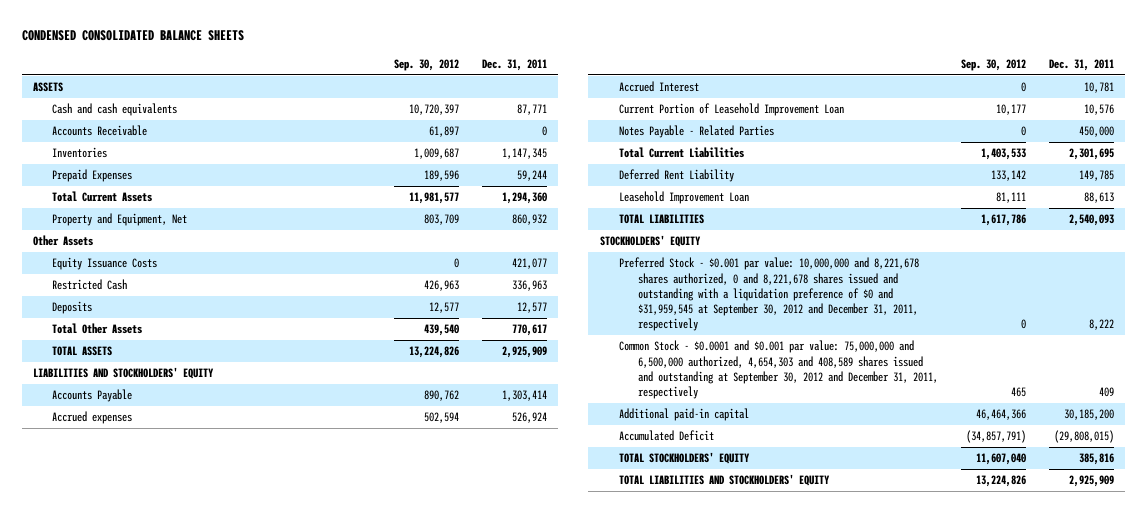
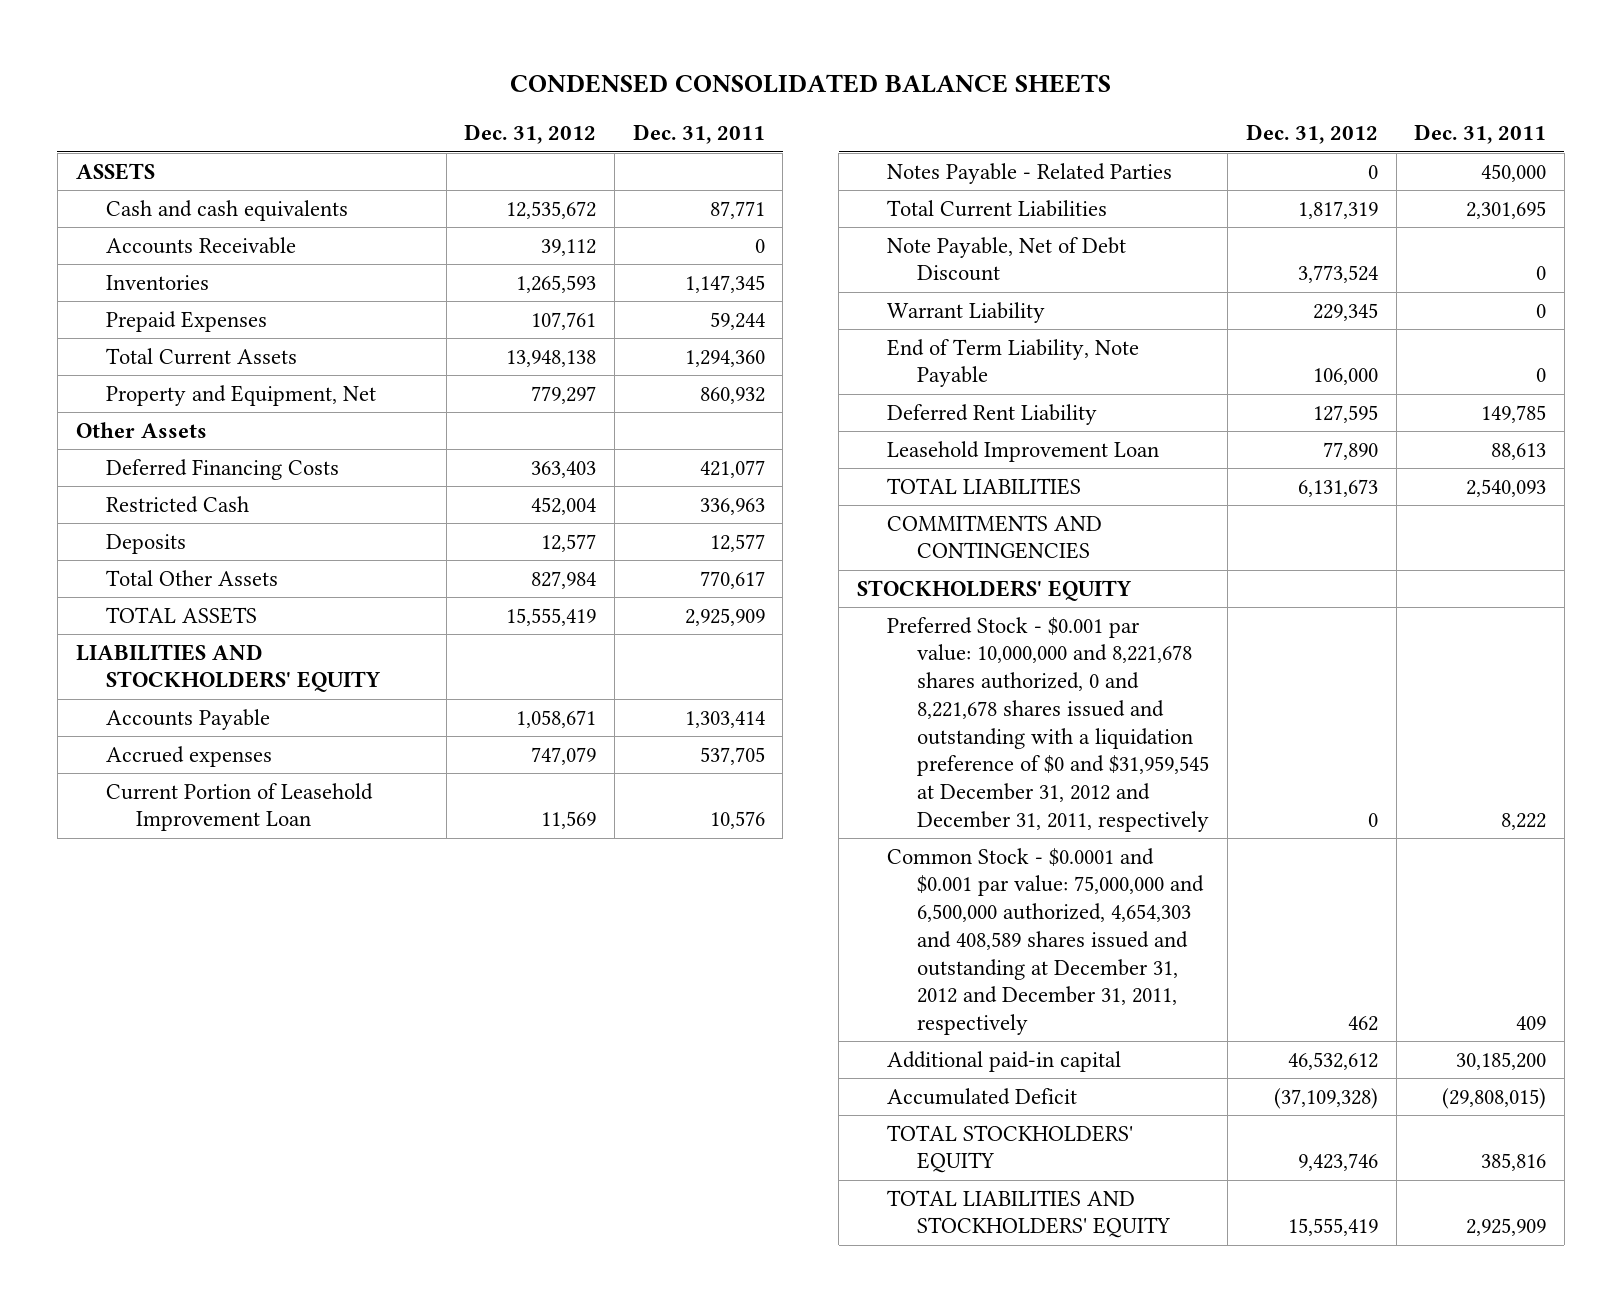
[393,58,459,71] Sep. 30, 2012 -> none
none -> [464,124,597,145] Dec. 31, 2012
[52,257,158,271] Equity Issuance Costs -> [105,458,339,480] Deferred Financing Costs
[618,81,699,93] Accrued Interest -> none
[511,412,547,424] 526,924 -> [699,746,765,765] 537,705
none -> [887,236,1127,282] Note Payable, Net of Debt Discount
none -> [887,301,1046,323] Warrant Liability
none -> [887,338,1140,388] End of Term Liability, Note Payable
none -> [887,514,1103,560] COMMITMENTS AND CONTINGENCIES
[618,257,919,331] Preferred Stock - $0.001 par value: 10,000,000 and 8,221,678 shares authorized, 0 and 8,221,678 shares issued and outstanding with a liquidation preference of $0 and $31,959,545 at September 30, 2012 and December 31, 2011, respectively -> [887,616,1210,833] Preferred Stock - $0.001 par value: 10,000,000 and 8,221,678 shares authorized, 0 and 8,221,678 shares issued and outstanding with a liquidation preference of $0 and $31,959,545 at December 31, 2012 and December 31, 2011, respectively
[618,340,938,399] Common Stock - $0.0001 and $0.001 par value: 75,000,000 and 6,500,000 authorized, 4,654,303 and 408,589 shares issued and outstanding at September 30, 2012 and December 31, 2011, respectively -> [887,847,1205,1036] Common Stock - $0.0001 and $0.001 par value: 75,000,000 and 6,500,000 authorized, 4,654,303 and 408,589 shares issued and outstanding at December 31, 2012 and December 31, 2011, respectively

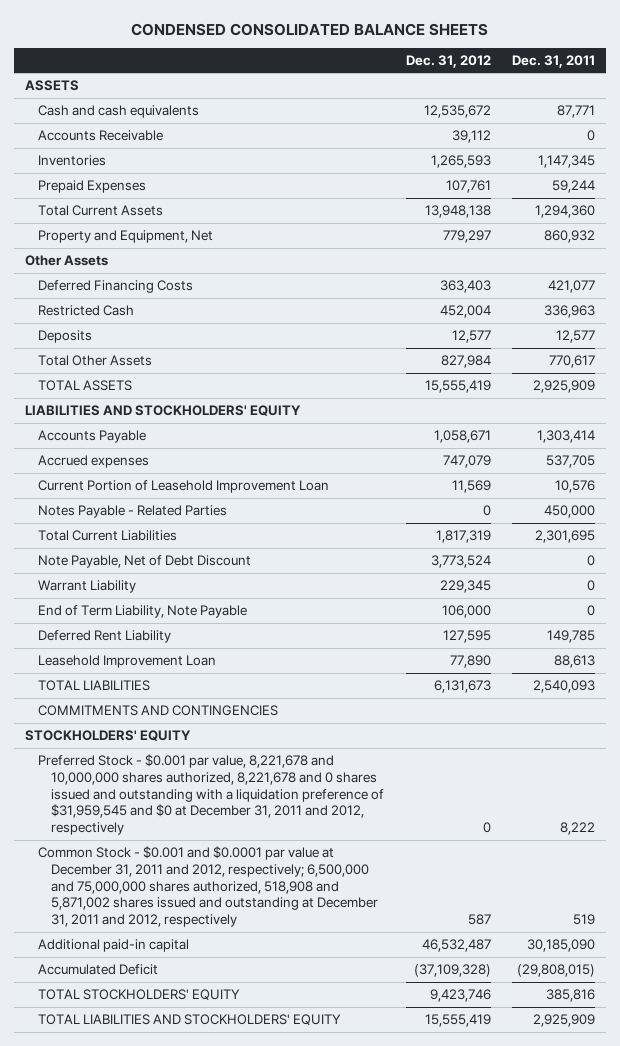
[887,616,1210,833] Preferred Stock - $0.001 par value: 10,000,000 and 8,221,678 shares authorized, 0 and 8,221,678 shares issued and outstanding with a liquidation preference of $0 and $31,959,545 at December 31, 2012 and December 31, 2011, respectively -> [37,753,384,836] Preferred Stock - $0.001 par value, 8,221,678 and 10,000,000 shares authorized, 8,221,678 and 0 shares issued and outstanding with a liquidation preference of $31,959,545 and $0 at December 31, 2011 and 2012, respectively
[887,847,1205,1036] Common Stock - $0.0001 and $0.001 par value: 75,000,000 and 6,500,000 authorized, 4,654,303 and 408,589 shares issued and outstanding at December 31, 2012 and December 31, 2011, respectively -> [37,845,378,928] Common Stock - $0.001 and $0.0001 par value at December 31, 2011 and 2012, respectively; 6,500,000 and 75,000,000 shares authorized, 518,908 and 5,871,002 shares issued and outstanding at December 31, 2011 and 2012, respectively
[1347,1016,1378,1032] 462 -> [467,914,491,926] 587
[1516,1016,1547,1031] 409 -> [573,914,596,926] 519
[1287,1051,1378,1070] 46,532,612 -> [421,938,491,952] 46,532,487
[1456,1051,1547,1070] 30,185,200 -> [527,938,596,952] 30,185,090

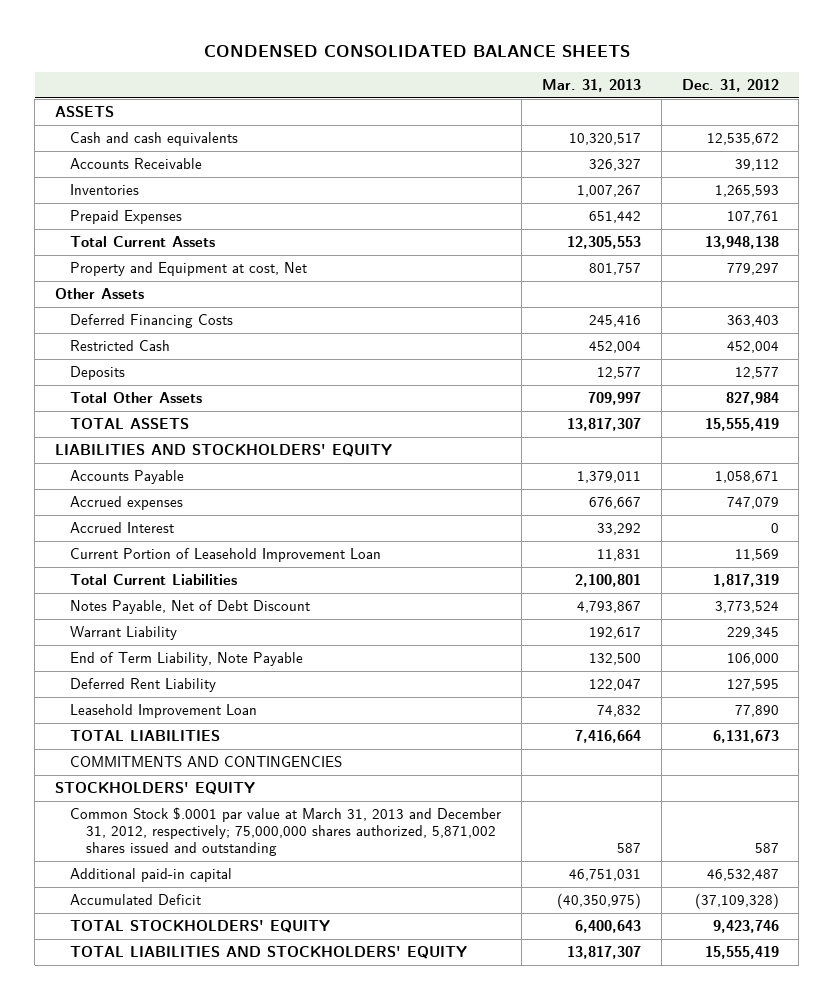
[512,54,596,68] Dec. 31, 2011 -> none
none -> [542,78,642,92] Mar. 31, 2013
[37,229,213,243] Property and Equipment, Net -> [70,261,308,276] Property and Equipment at cost, Net
none -> [70,521,175,533] Accrued Interest
[37,504,227,518] Notes Payable - Related Parties -> none
[37,554,251,568] Note Payable, Net of Debt Discount -> [70,599,311,614] Notes Payable, Net of Debt Discount
[37,753,384,836] Preferred Stock - $0.001 par value, 8,221,678 and 10,000,000 shares authorized, 8,221,678 and 0 shares issued and outstanding with a liquidation preference of $31,959,545 and $0 at December 31, 2011 and 2012, respectively -> none
[37,845,378,928] Common Stock - $0.001 and $0.0001 par value at December 31, 2011 and 2012, respectively; 6,500,000 and 75,000,000 shares authorized, 518,908 and 5,871,002 shares issued and outstanding at December 31, 2011 and 2012, respectively -> [70,806,502,857] Common Stock $.0001 par value at March 31, 2013 and December 31, 2012, respectively; 75,000,000 shares authorized, 5,871,002 shares issued and outstanding

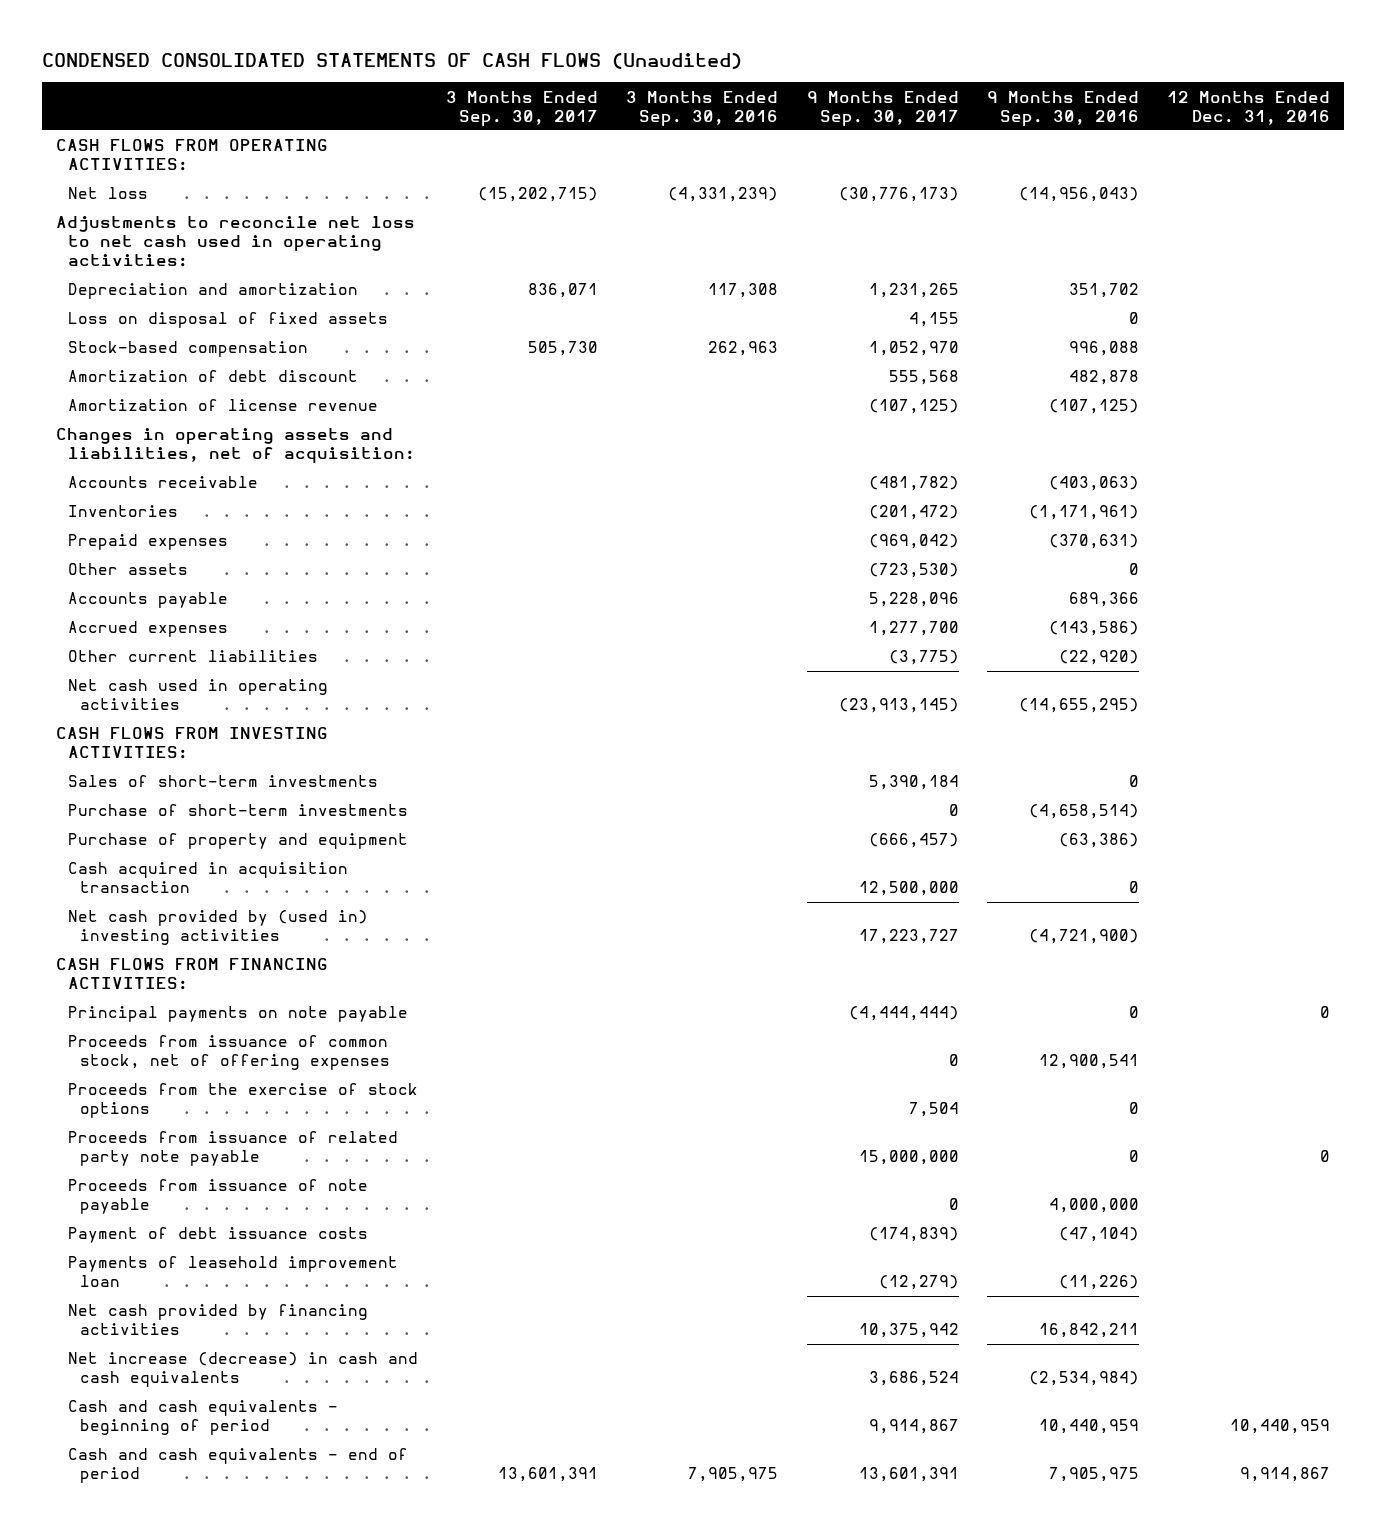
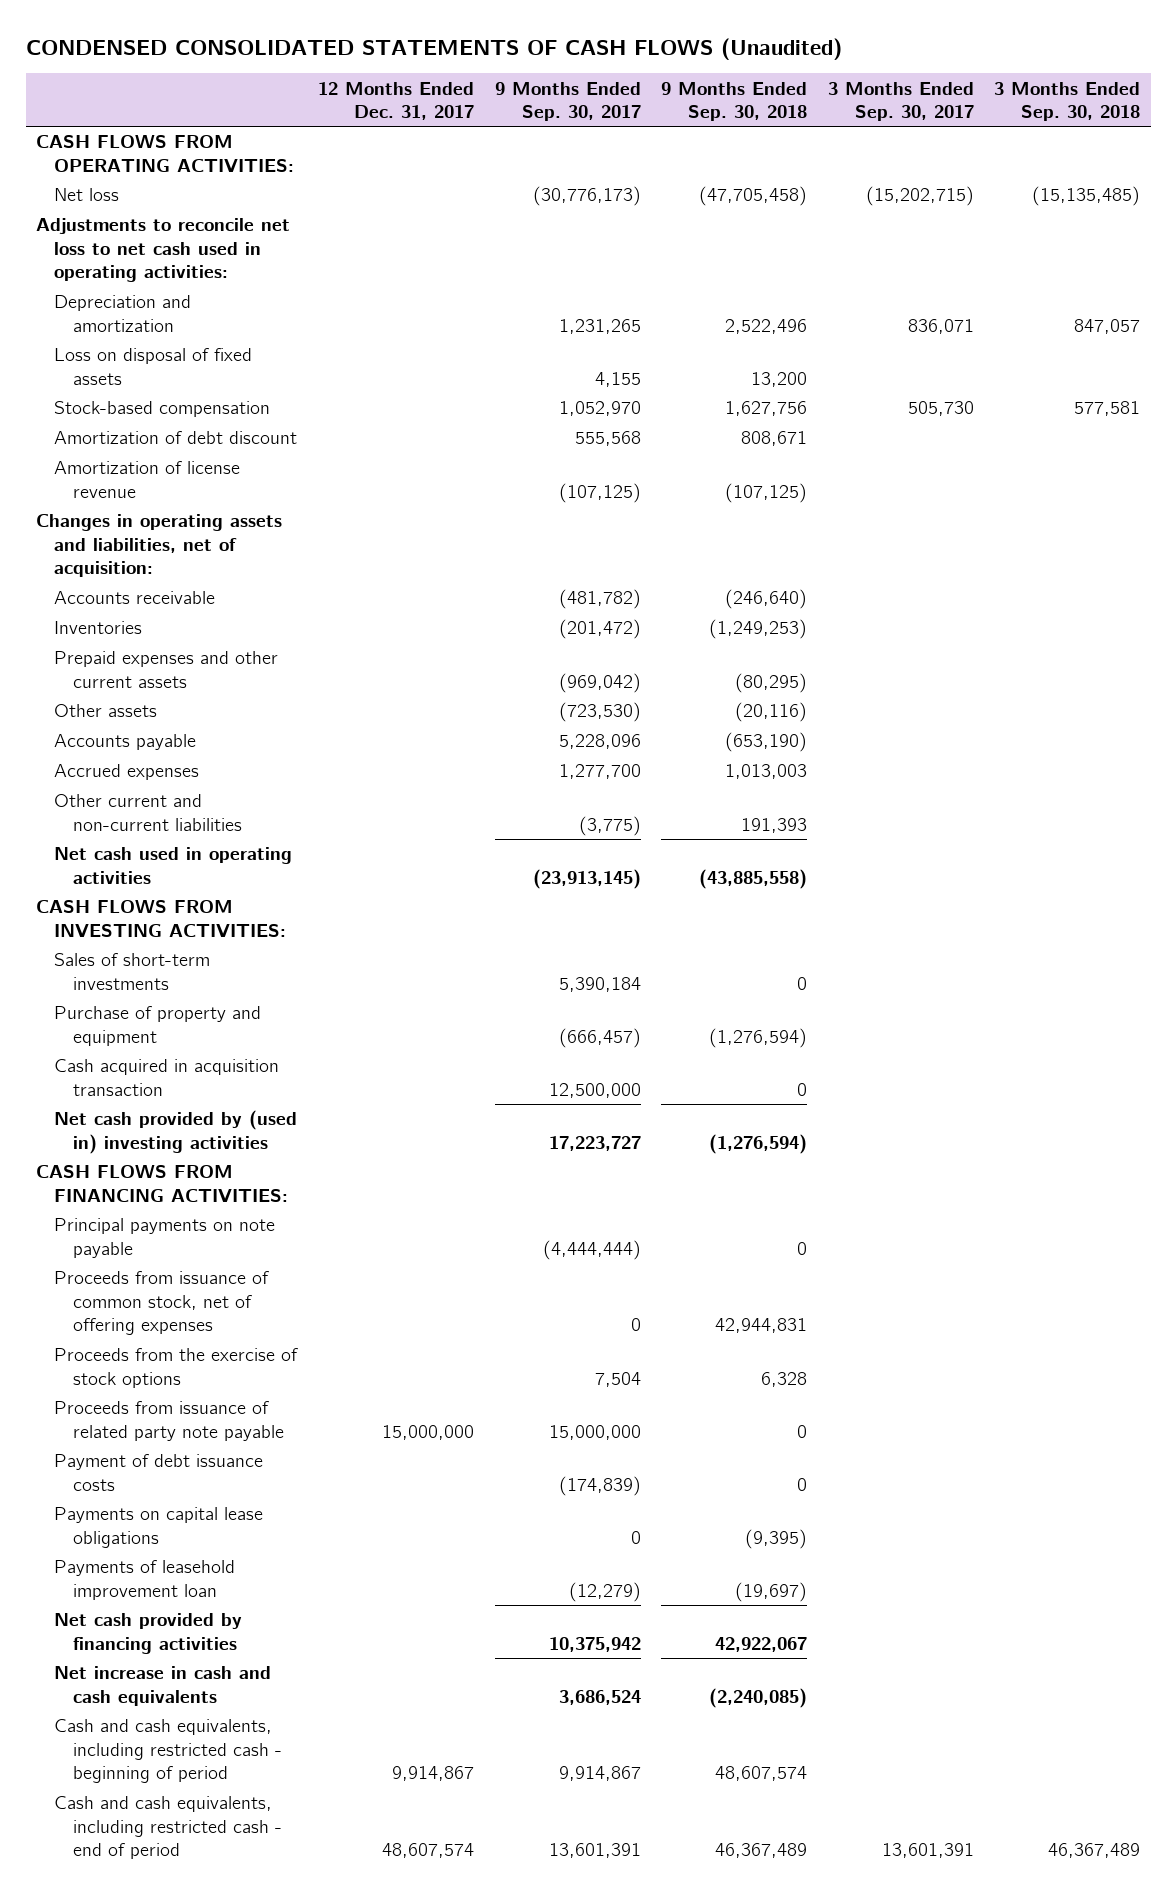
[626,90,779,126] 3 Months Ended Sep. 30, 2016 -> none
[986,90,1139,126] 9 Months Ended Sep. 30, 2016 -> none
[1166,90,1330,125] 12 Months Ended Dec. 31, 2016 -> none
none -> [317,81,474,121] 12 Months Ended Dec. 31, 2017
none -> [661,81,808,122] 9 Months Ended Sep. 30, 2018
none -> [994,81,1141,122] 3 Months Ended Sep. 30, 2018
[68,534,229,551] Prepaid expenses -> [54,651,279,688] Prepaid expenses and other current assets
[68,650,319,663] Other current liabilities -> [54,794,242,831] Other current and non-current liabilities
[68,804,409,817] Purchase of short-term investments -> none
[68,1179,369,1215] Proceeds from issuance of note payable -> none
none -> [54,1507,264,1548] Payments on capital lease obligations
[68,1352,419,1388] Net increase (decrease) in cash and cash equivalents -> [54,1666,272,1706] Net increase in cash and cash equivalents
[68,1400,339,1436] Cash and cash equivalents - beginning of period -> [54,1719,282,1784] Cash and cash equivalents, including restricted cash - beginning of period
[68,1448,409,1484] Cash and cash equivalents - end of period -> [54,1796,282,1860] Cash and cash equivalents, including restricted cash - end of period

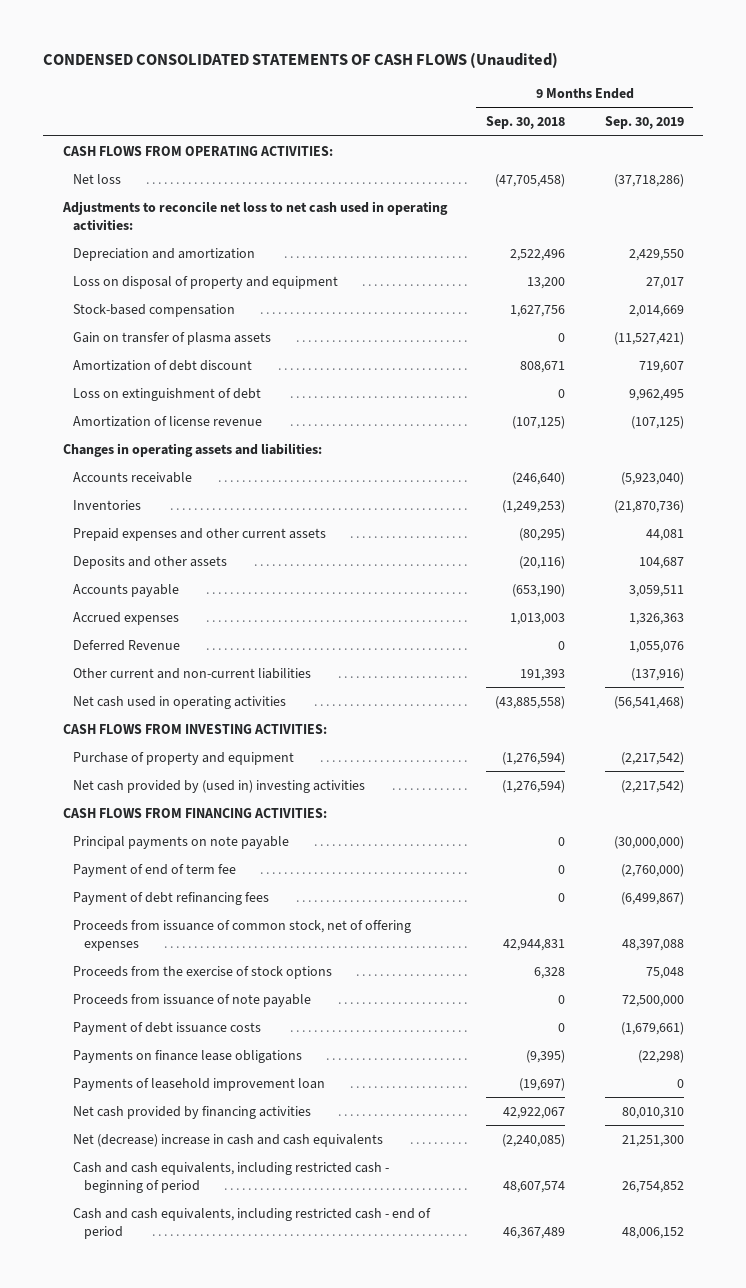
[317,81,474,121] 12 Months Ended Dec. 31, 2017 -> none
[494,81,641,122] 9 Months Ended Sep. 30, 2017 -> none
[827,81,974,122] 3 Months Ended Sep. 30, 2017 -> none
[994,81,1141,122] 3 Months Ended Sep. 30, 2018 -> none
none -> [604,116,684,130] Sep. 30, 2019
[54,348,253,385] Loss on disposal of fixed assets -> [73,275,339,289] Loss on disposal of property and equipment
none -> [73,331,272,345] Gain on transfer of plasma assets
none -> [73,387,262,401] Loss on extinguishment of debt
[36,514,283,578] Changes in operating assets and liabilities, net of acquisition: -> [62,442,322,457] Changes in operating assets and liabilities:
[54,704,158,718] Other assets -> [73,555,228,569] Deposits and other assets
none -> [73,639,181,651] Deferred Revenue
[54,953,211,990] Sales of short-term investments -> none
[54,1059,280,1096] Cash acquired in acquisition transaction -> none
none -> [73,863,237,877] Payment of end of term fee
none -> [73,891,270,905] Payment of debt refinancing fees
[54,1401,284,1441] Proceeds from issuance of related party note payable -> [73,993,312,1007] Proceeds from issuance of note payable
[54,1507,264,1548] Payments on capital lease obligations -> [73,1049,303,1063] Payments on finance lease obligations
[54,1666,272,1706] Net increase in cash and cash equivalents -> [73,1133,384,1147] Net (decrease) increase in cash and cash equivalents

